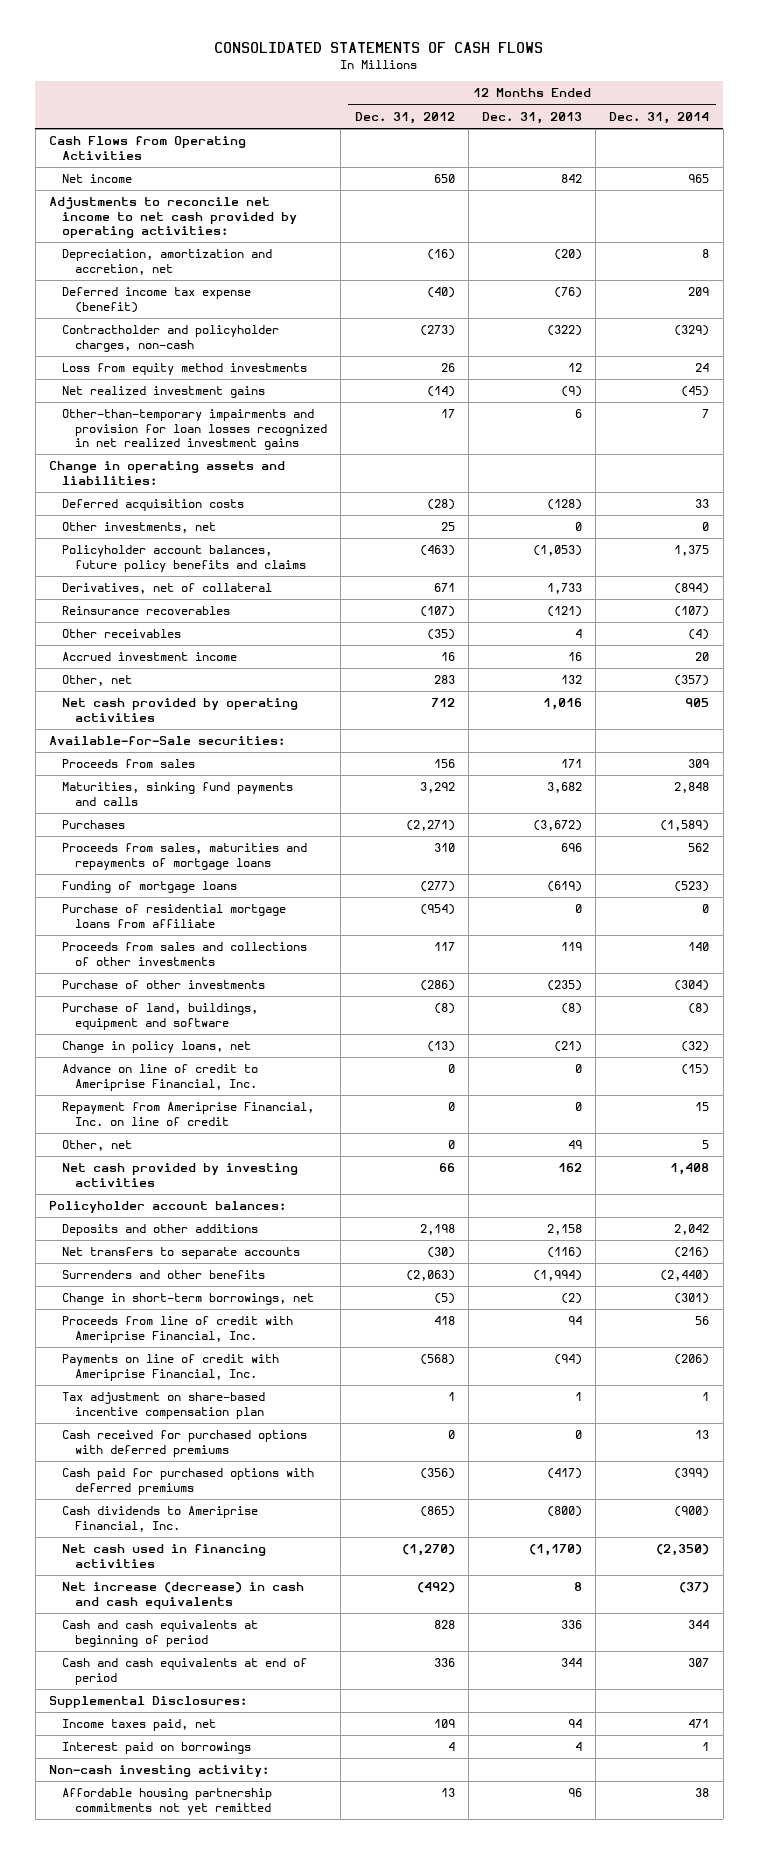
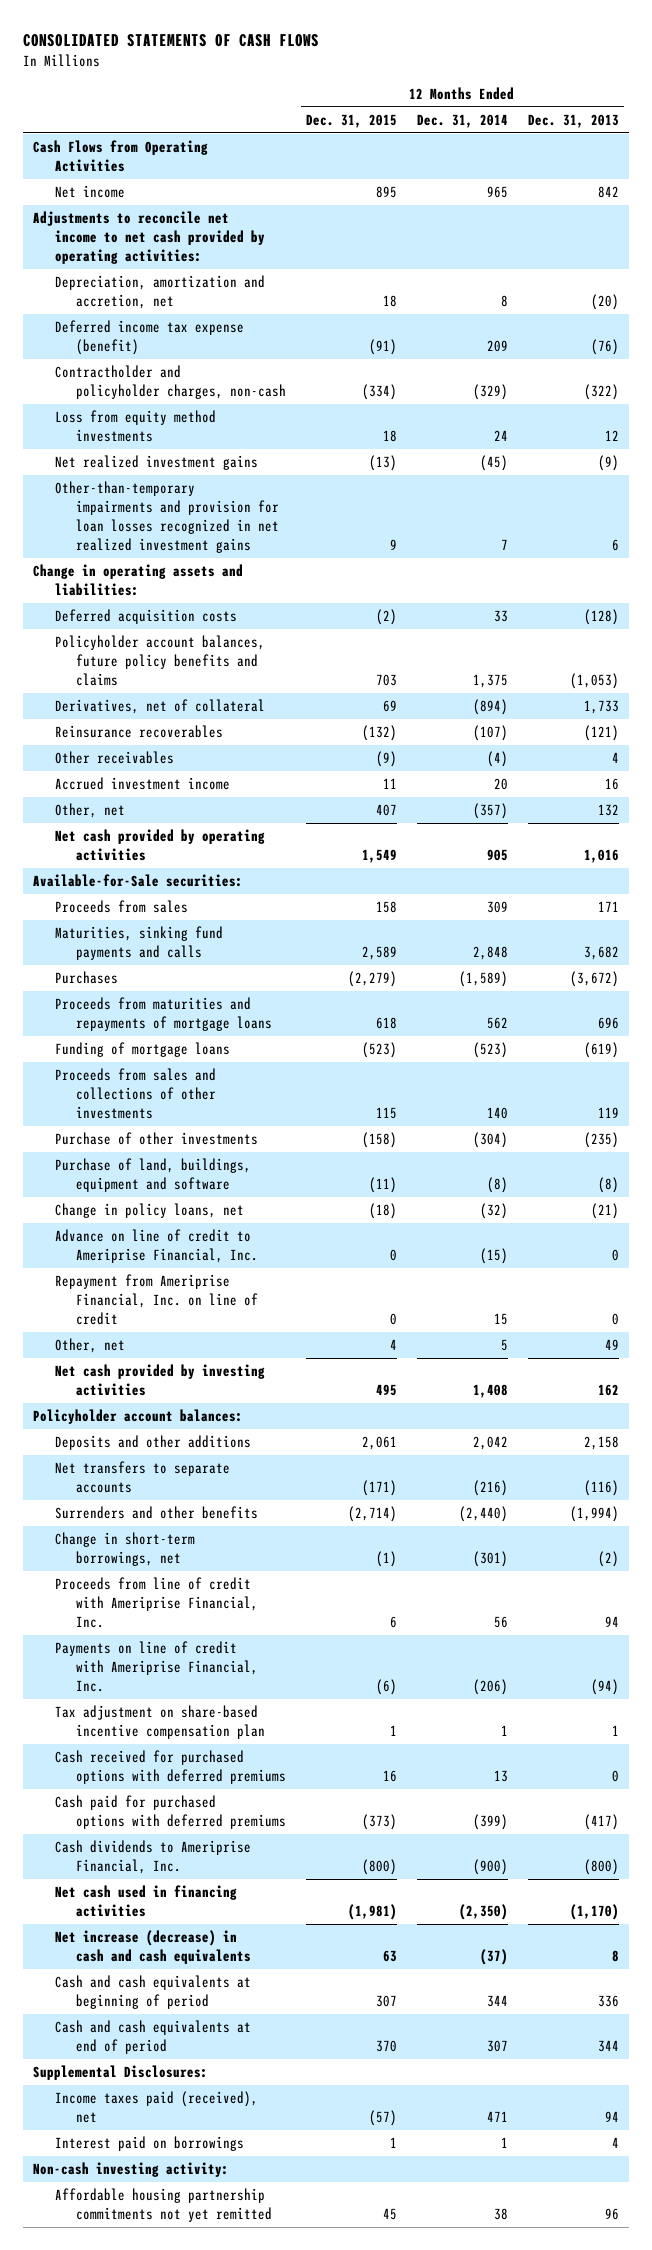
[354,111,455,124] Dec. 31, 2012 -> none
none -> [306,113,398,128] Dec. 31, 2015
[61,522,216,534] Other investments, net -> none
[61,843,307,870] Proceeds from sales, maturities and repayments of mortgage loans -> [54,997,273,1031] Proceeds from maturities and repayments of mortgage loans
[61,904,286,928] Purchase of residential mortgage loans from affiliate -> none
[61,1719,216,1732] Income taxes paid, net -> [54,2091,258,2123] Income taxes paid (received), net

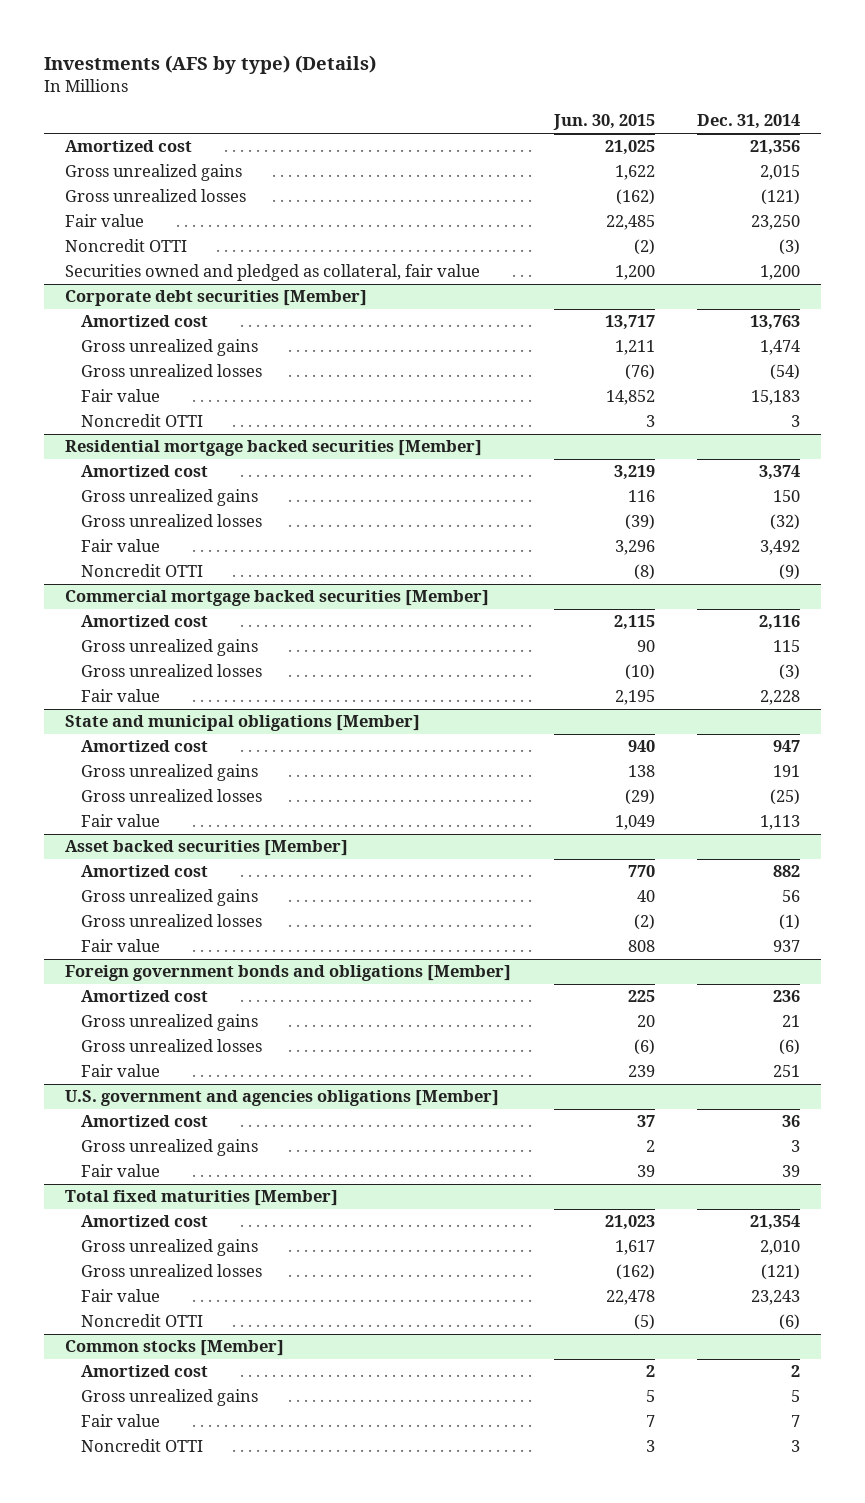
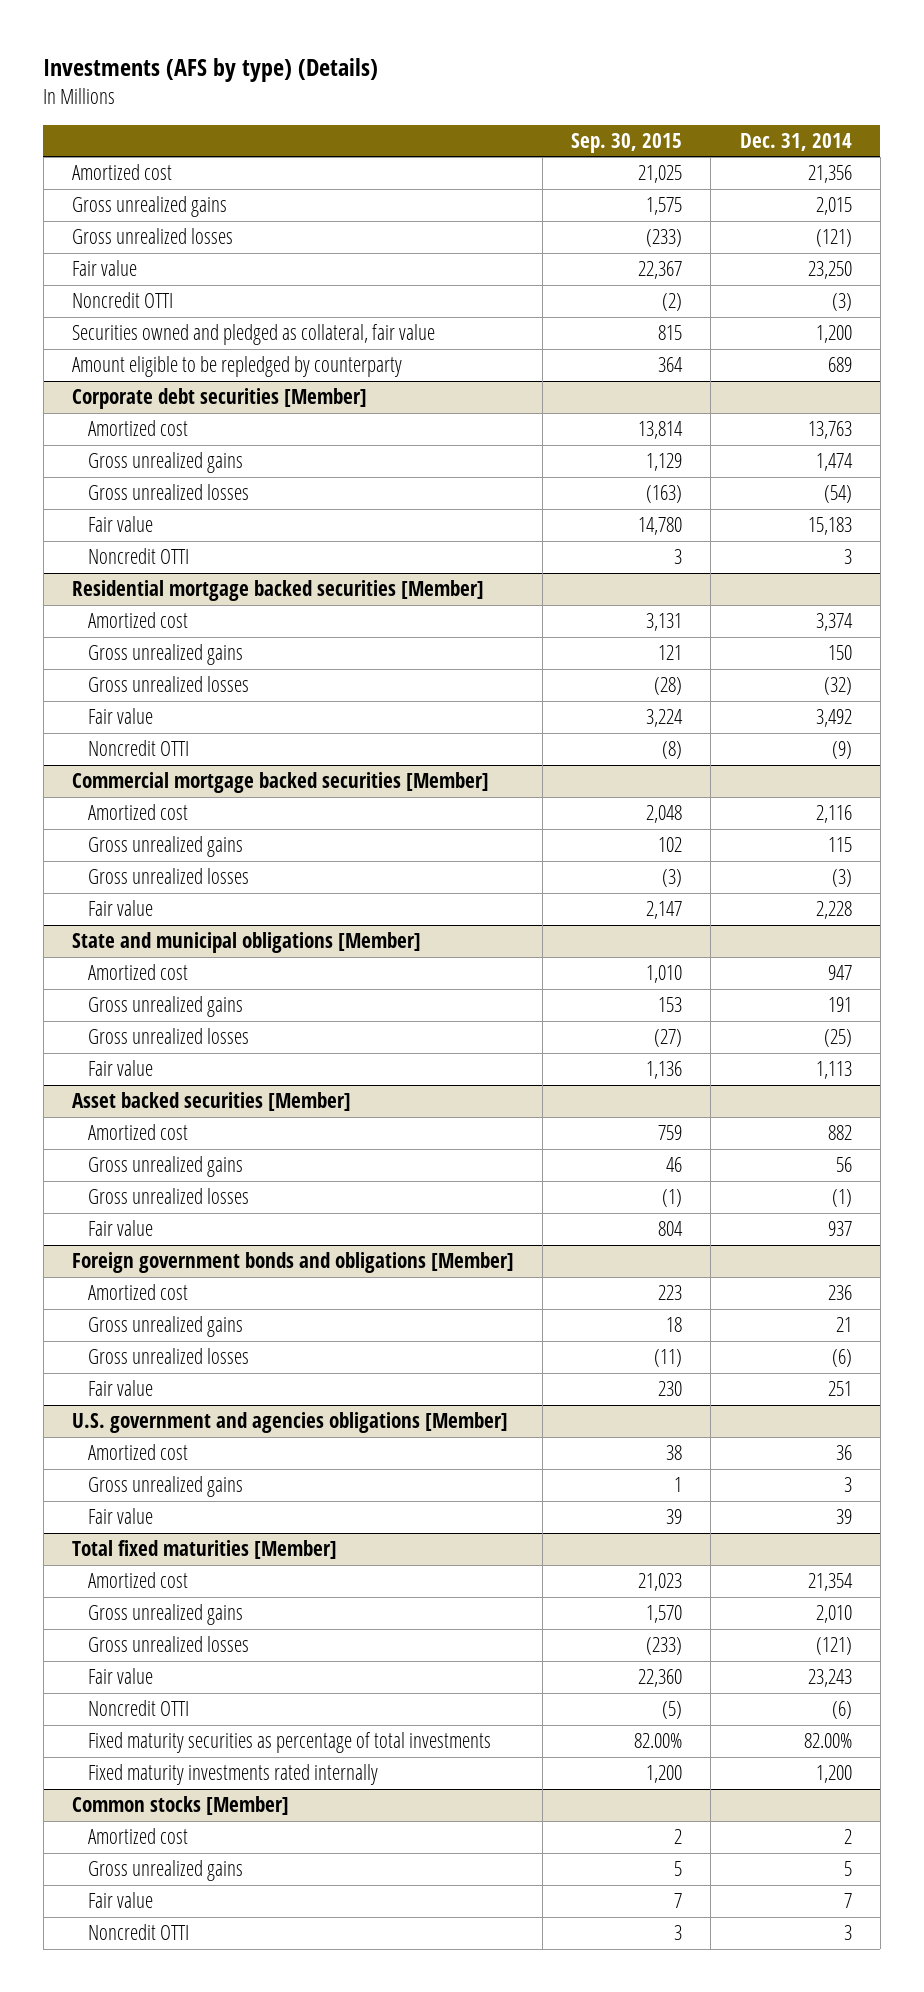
[552,114,655,131] Jun. 30, 2015 -> none
none -> [571,132,683,153] Sep. 30, 2015
none -> [72,356,403,378] Amount eligible to be repledged by counterparty
none -> [87,1732,491,1754] Fixed maturity securities as percentage of total investments
none -> [87,1764,378,1786] Fixed maturity investments rated internally

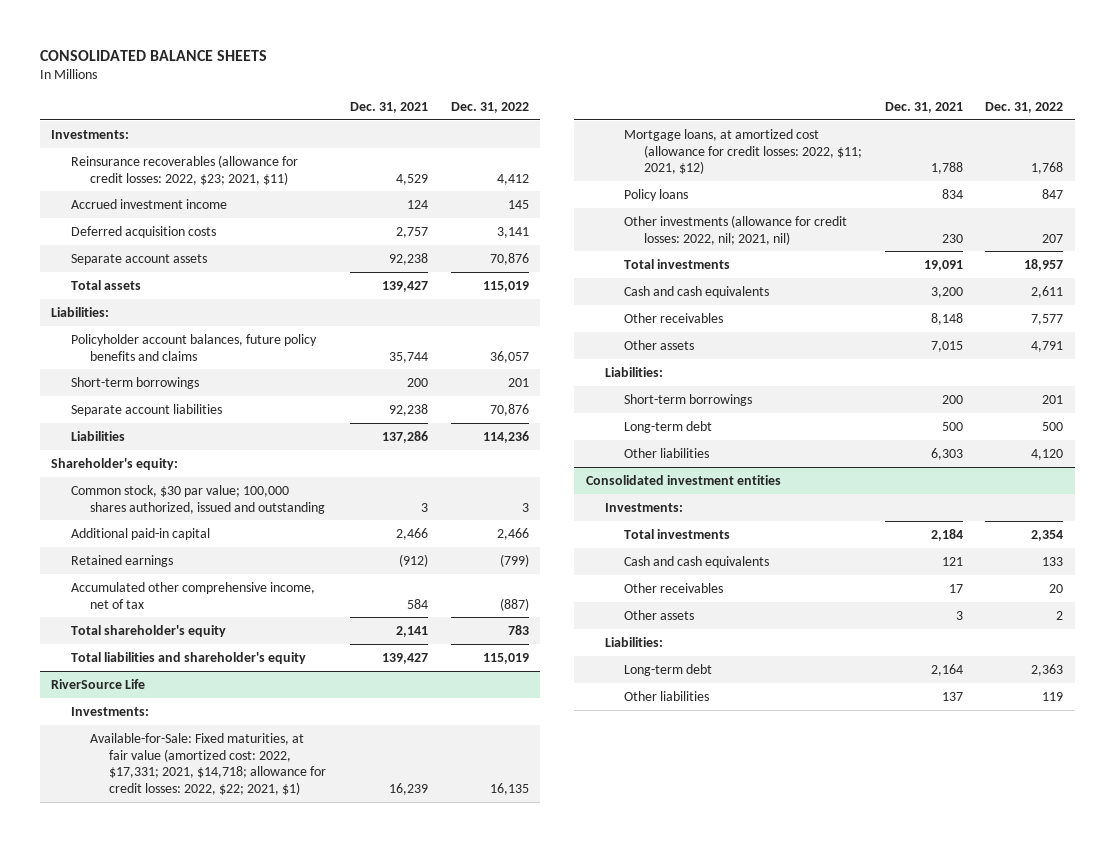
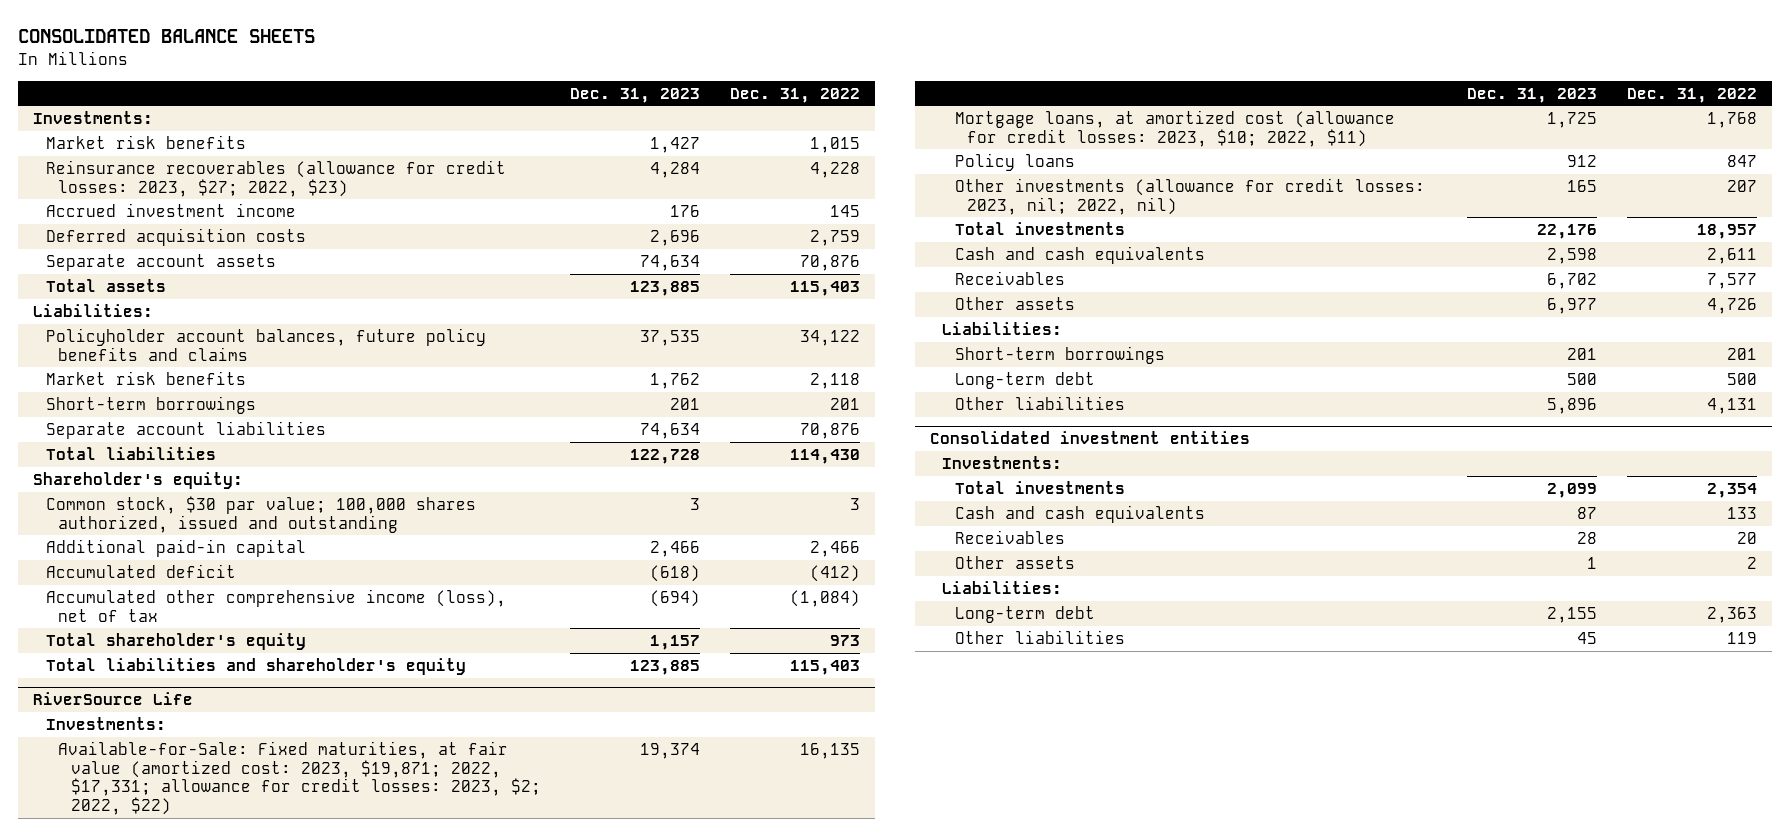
[350,101,429,113] Dec. 31, 2021 -> none
none -> [570,87,701,103] Dec. 31, 2023
none -> [45,134,246,149] Market risk benefits
[70,154,298,185] Reinsurance recoverables (allowance for credit losses: 2022, $23; 2021, $11) -> [45,159,506,197] Reinsurance recoverables (allowance for credit losses: 2023, $27; 2022, $23)
[496,173,529,185] 4,412 -> [810,161,861,178] 4,228
[496,226,529,238] 3,141 -> [810,229,861,246] 2,759
[482,280,529,292] 115,019 -> [790,280,861,296] 115,403
[489,350,529,363] 36,057 -> [800,329,861,346] 34,122
none -> [45,370,246,385] Market risk benefits
[70,430,125,441] Liabilities -> [45,446,216,460] Total liabilities
[482,430,529,443] 114,236 -> [790,448,861,464] 114,430
[70,554,173,567] Retained earnings -> none
none -> [45,563,236,578] Accumulated deficit
[70,581,315,609] Accumulated other comprehensive income, net of tax -> [45,588,506,622] Accumulated other comprehensive income (loss), net of tax
[499,597,529,611] (887) -> [790,589,861,607] (1,084)
[507,624,529,635] 783 -> [830,634,861,646] 973
[482,652,529,664] 115,019 -> [790,659,861,675] 115,403
[89,732,327,796] Available-for-Sale: Fixed maturities, at fair value (amortized cost: 2022, $17,331; 2021, $14,718; allowance for credit losses: 2022, $22; 2021, $1) -> [58,740,541,816] Available-for-Sale: Fixed maturities, at fair value (amortized cost: 2023, $19,871; 2022, $17,331; allowance for credit losses: 2023, $2; 2022, $22)
[624,128,862,175] Mortgage loans, at amortized cost (allowance for credit losses: 2022, $11; 2021, $12) -> [954,109,1395,147] Mortgage loans, at amortized cost (allowance for credit losses: 2023, $10; 2022, $11)
[624,214,848,245] Other investments (allowance for credit losses: 2022, nil; 2021, nil) -> [954,177,1425,215] Other investments (allowance for credit losses: 2023, nil; 2022, nil)
[624,312,724,323] Other receivables -> [954,270,1065,285] Receivables
[1031,340,1064,352] 4,791 -> [1706,297,1757,314] 4,726
[1031,448,1064,460] 4,120 -> [1706,397,1757,414] 4,131
[624,582,724,593] Other receivables -> [954,529,1065,544] Receivables

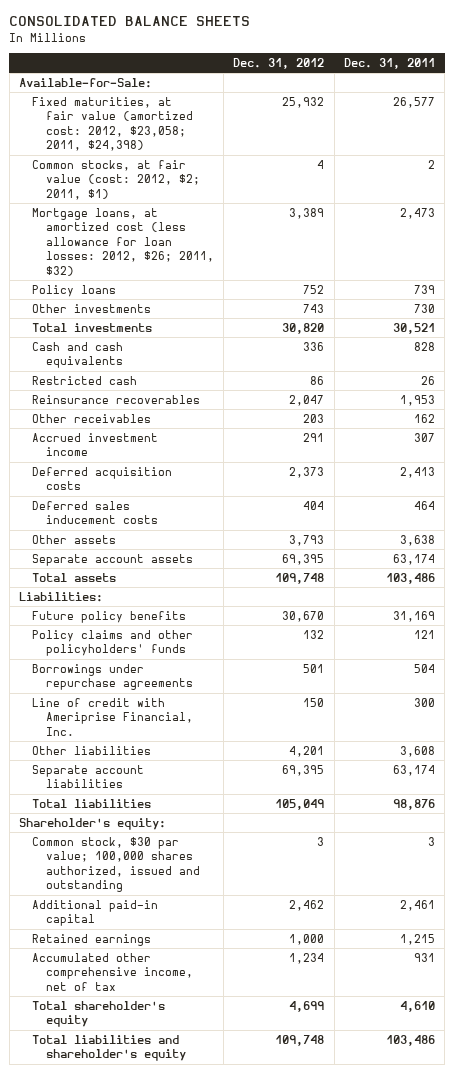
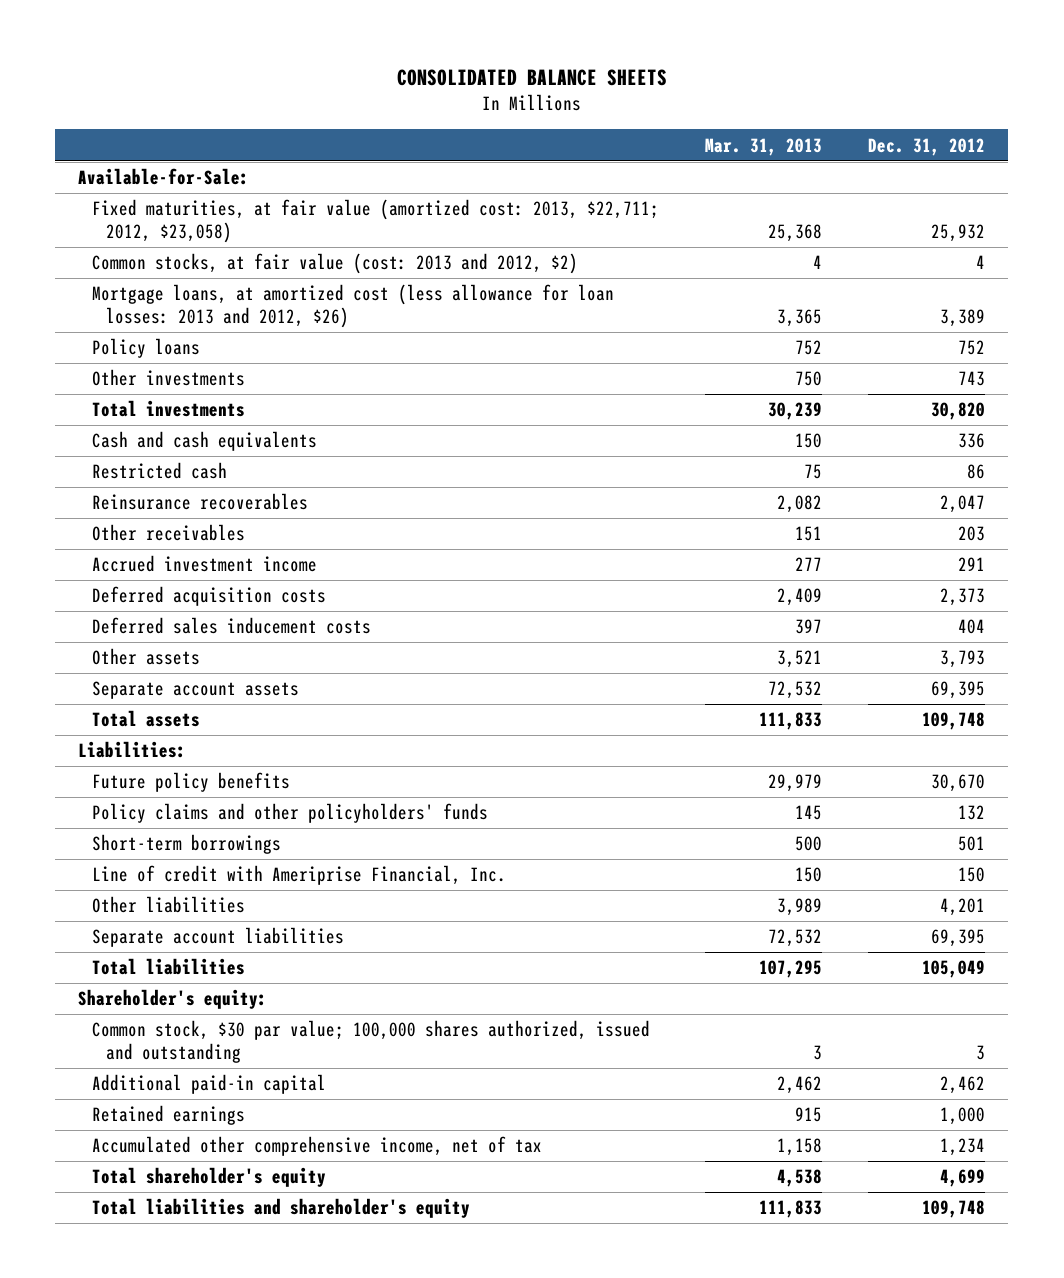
[343,57,435,69] Dec. 31, 2011 -> none
none -> [705,137,823,156] Mar. 31, 2013
[32,96,193,152] Fixed maturities, at fair value (amortized cost: 2012, $23,058; 2011, $24,398) -> [92,199,660,243] Fixed maturities, at fair value (amortized cost: 2013, $22,711; 2012, $23,058)
[32,159,200,200] Common stocks, at fair value (cost: 2012, $2; 2011, $1) -> [92,253,579,275] Common stocks, at fair value (cost: 2013 and 2012, $2)
[32,207,214,276] Mortgage loans, at amortized cost (less allowance for loan losses: 2012, $26; 2011, $32) -> [92,284,615,328] Mortgage loans, at amortized cost (less allowance for loan losses: 2013 and 2012, $26)
[32,663,193,691] Borrowings under repurchase agreements -> none
none -> [92,834,282,855] Short-term borrowings

